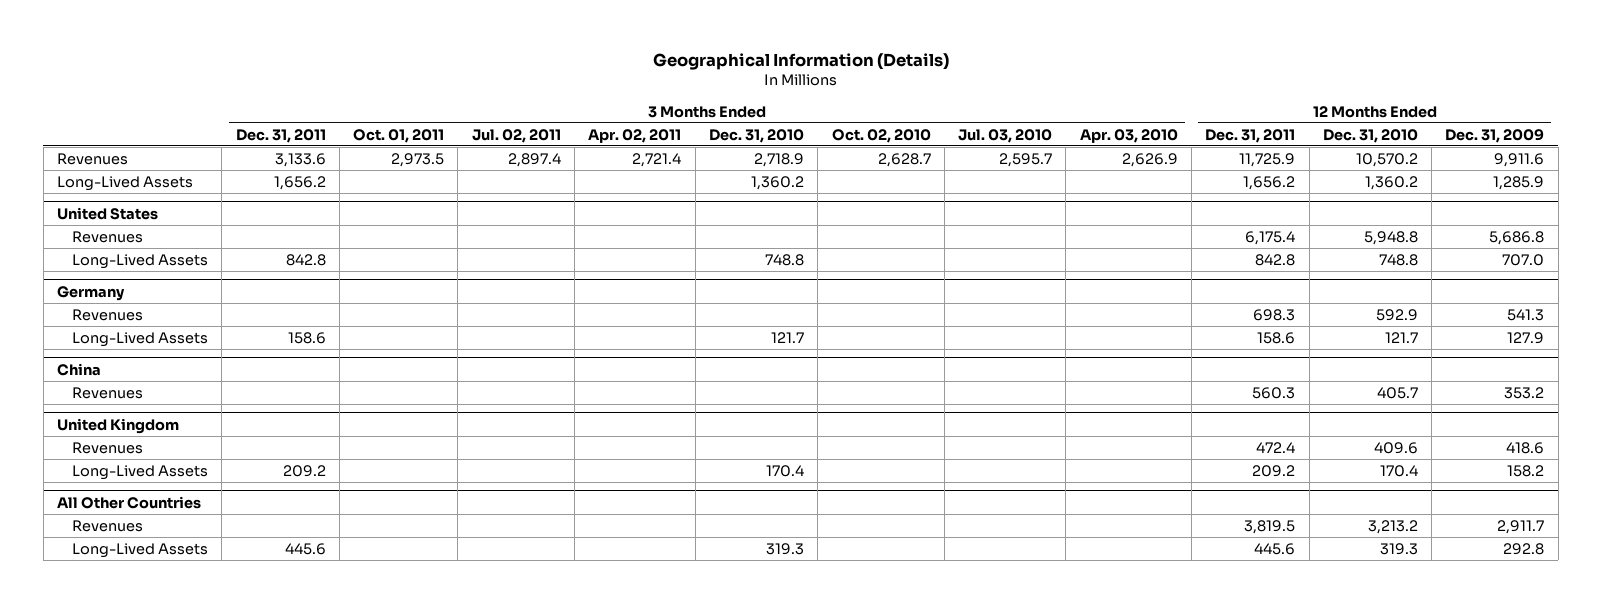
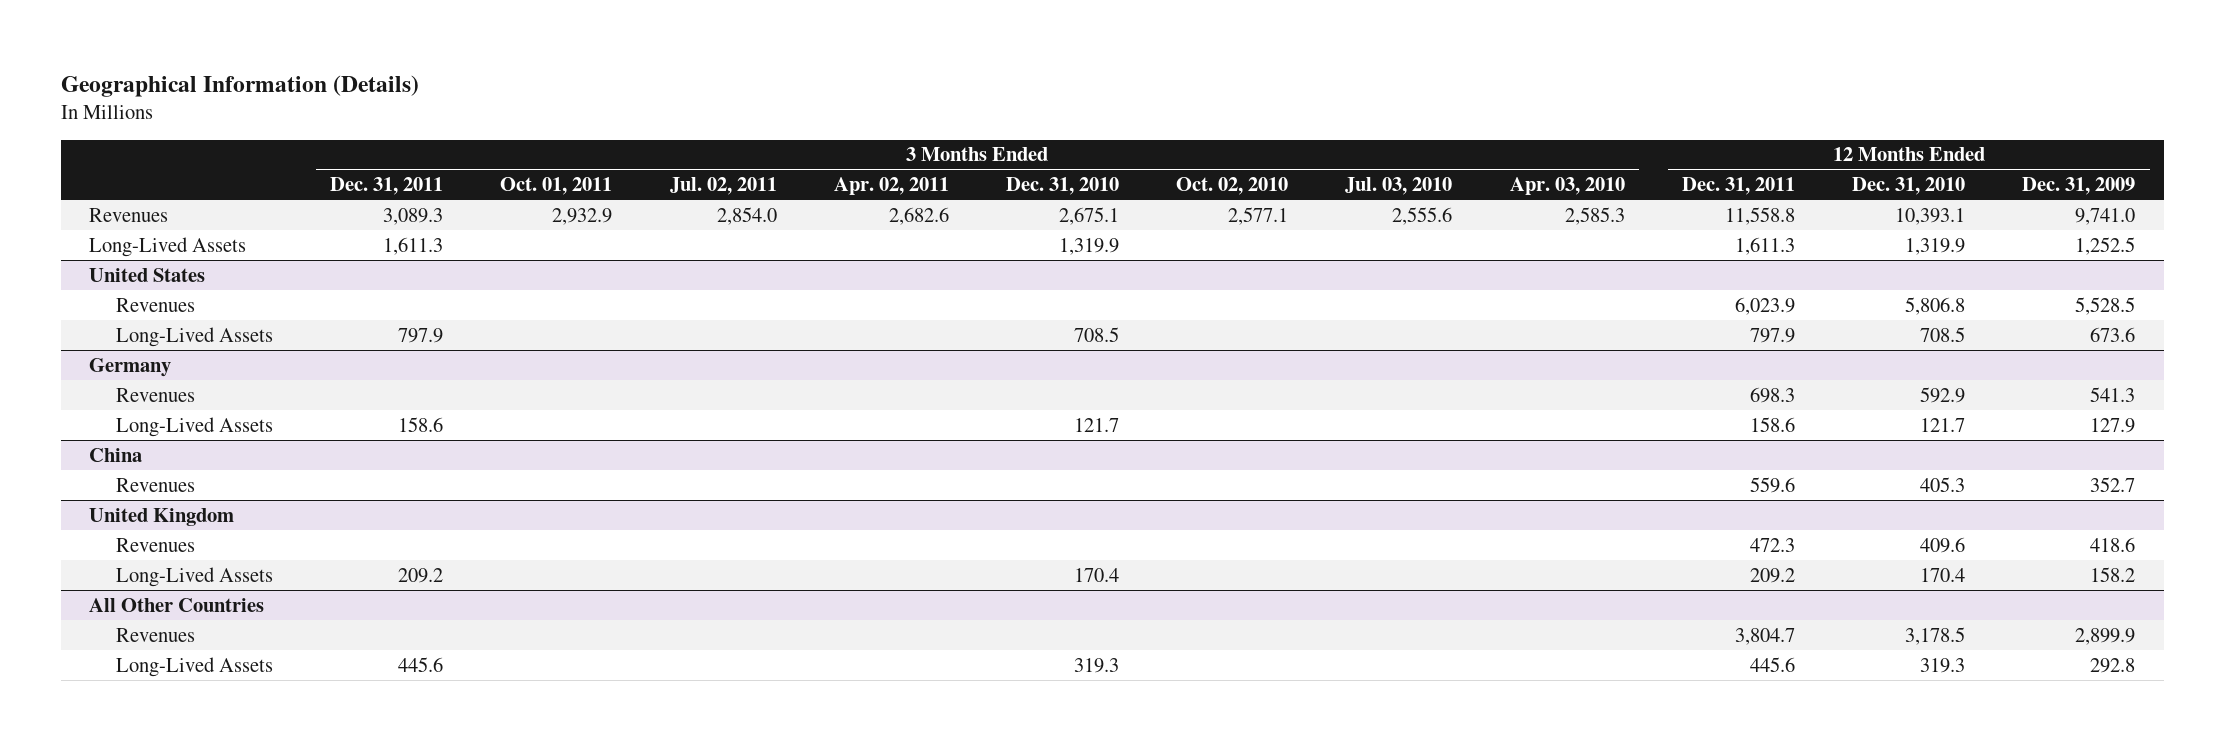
[274,152,326,167] 3,133.6 -> [383,207,444,225] 3,089.3
[391,152,445,167] 2,973.5 -> [552,207,613,225] 2,932.9
[507,152,561,167] 2,897.4 -> [716,206,777,225] 2,854.0
[632,152,682,167] 2,721.4 -> [888,206,949,225] 2,682.6
[753,152,804,167] 2,718.9 -> [1059,206,1120,225] 2,675.1
[877,152,931,167] 2,628.7 -> [1228,206,1289,225] 2,577.1
[999,152,1053,167] 2,595.7 -> [1392,206,1453,225] 2,555.6
[1121,152,1178,167] 2,626.9 -> [1564,206,1625,225] 2,585.3
[1239,152,1296,167] 11,725.9 -> [1724,206,1795,225] 11,558.8
[1355,152,1418,167] 10,570.2 -> [1895,207,1966,225] 10,393.1
[1494,152,1545,167] 9,911.6 -> [2075,207,2136,225] 9,741.0
[273,175,326,190] 1,656.2 -> [383,236,444,255] 1,611.3
[750,175,804,190] 1,360.2 -> [1059,237,1120,255] 1,319.9
[1243,175,1296,190] 1,656.2 -> [1734,236,1795,255] 1,611.3
[1364,175,1418,190] 1,360.2 -> [1905,237,1966,255] 1,319.9
[1493,175,1545,190] 1,285.9 -> [2075,236,2136,255] 1,252.5
[1245,230,1296,245] 6,175.4 -> [1734,296,1795,315] 6,023.9
[1363,230,1418,245] 5,948.8 -> [1905,296,1966,315] 5,806.8
[1489,230,1545,245] 5,686.8 -> [2075,296,2136,315] 5,528.5
[285,253,326,266] 842.8 -> [398,327,444,343] 797.9
[764,253,804,266] 748.8 -> [1074,326,1120,342] 708.5
[1255,253,1296,266] 842.8 -> [1749,327,1795,343] 797.9
[1378,253,1418,266] 748.8 -> [1920,326,1966,342] 708.5
[1502,253,1545,266] 707.0 -> [2090,326,2136,342] 673.6
[1252,386,1296,399] 560.3 -> [1749,476,1795,493] 559.6
[1376,386,1418,399] 405.7 -> [1920,476,1966,492] 405.3
[1504,386,1545,399] 353.2 -> [2090,476,2136,492] 352.7
[1256,441,1296,453] 472.4 -> [1749,537,1795,552] 472.3
[1244,519,1296,534] 3,819.5 -> [1734,627,1795,645] 3,804.7
[1367,519,1418,534] 3,213.2 -> [1905,626,1966,645] 3,178.5
[1497,519,1545,534] 2,911.7 -> [2075,627,2136,645] 2,899.9

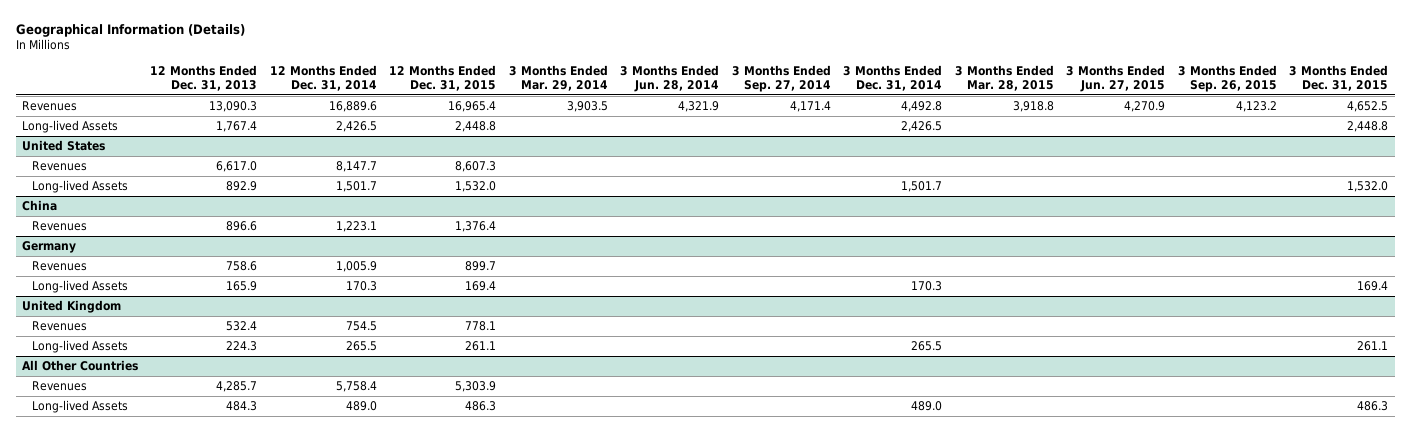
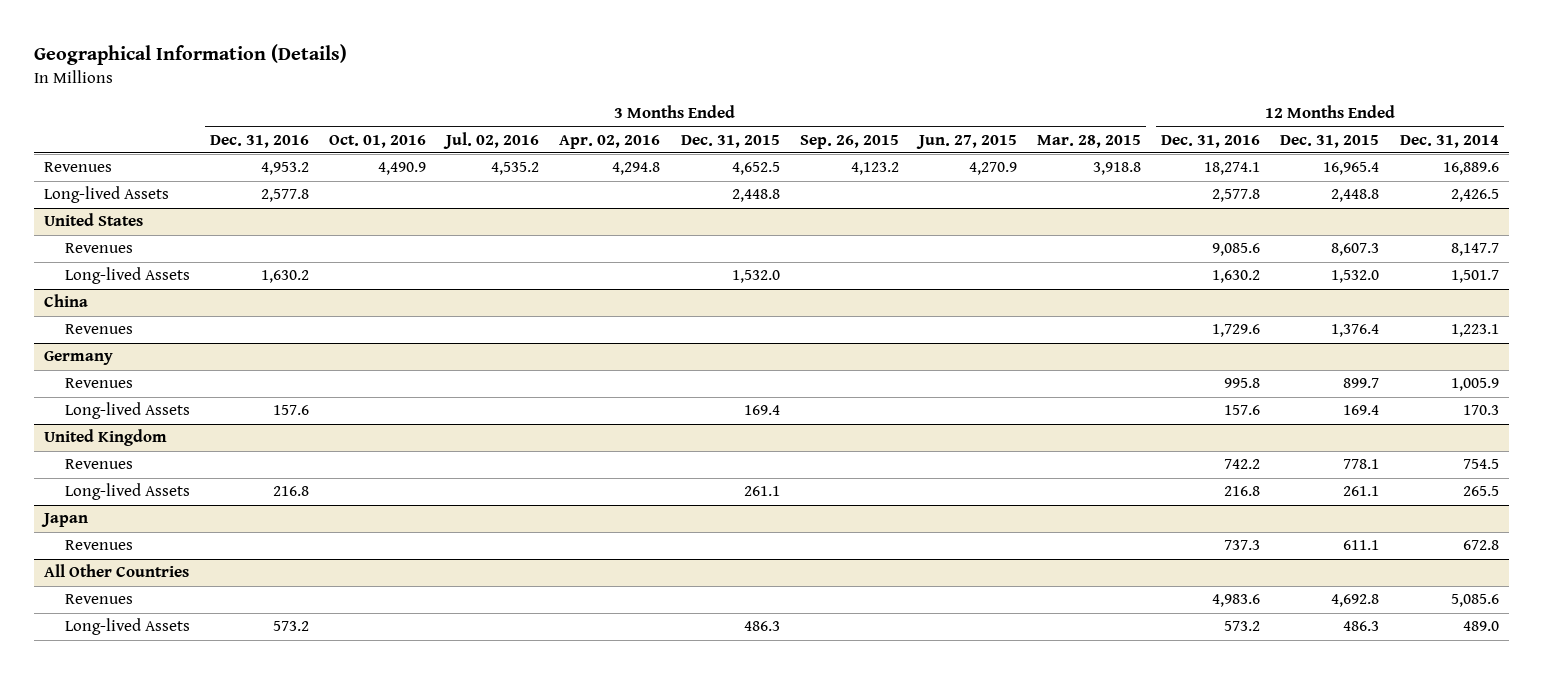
[150,64,258,91] 12 Months Ended Dec. 31, 2013 -> none
[508,64,608,91] 3 Months Ended Mar. 29, 2014 -> none
[620,64,720,92] 3 Months Ended Jun. 28, 2014 -> none
[731,64,831,92] 3 Months Ended Sep. 27, 2014 -> none
[843,64,943,91] 3 Months Ended Dec. 31, 2014 -> none
none -> [209,134,309,148] Dec. 31, 2016
none -> [329,134,427,148] Oct. 01, 2016
none -> [443,131,540,149] Jul. 02, 2016
none -> [559,134,661,149] Apr. 02, 2016
none -> [1161,134,1261,148] Dec. 31, 2016
none -> [41,513,89,528] Japan
none -> [64,540,133,551] Revenues
[335,381,377,393] 5,758.4 -> [1450,594,1499,608] 5,085.6
[455,381,497,393] 5,303.9 -> [1331,594,1380,608] 4,692.8

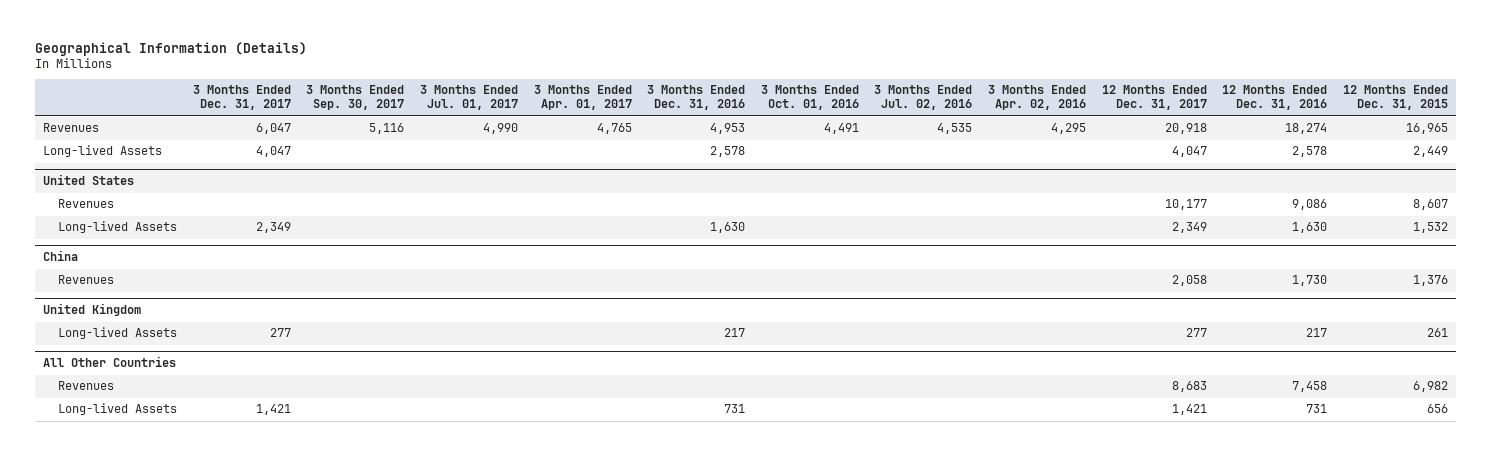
[680,134,780,148] Dec. 31, 2015 -> none
[799,134,899,149] Sep. 26, 2015 -> none
[915,134,1017,149] Jun. 27, 2015 -> none
[1037,134,1142,148] Mar. 28, 2015 -> none
[1399,134,1499,148] Dec. 31, 2014 -> none
none -> [192,85,291,111] 3 Months Ended Dec. 31, 2017
none -> [306,85,405,111] 3 Months Ended Sep. 30, 2017
none -> [420,85,519,111] 3 Months Ended Jul. 01, 2017
none -> [533,85,632,111] 3 Months Ended Apr. 01, 2017
none -> [1101,85,1207,111] 12 Months Ended Dec. 31, 2017
[260,162,309,176] 4,953.2 -> [710,123,746,135] 4,953
[378,162,427,176] 4,490.9 -> [823,123,859,135] 4,491
[491,162,540,176] 4,535.2 -> [937,123,973,135] 4,535
[612,162,661,176] 4,294.8 -> [1051,123,1087,135] 4,295
[1204,162,1261,176] 18,274.1 -> [1285,123,1328,135] 18,274
[1323,162,1380,176] 16,965.4 -> [1405,123,1448,135] 16,965
[260,189,309,203] 2,577.8 -> [710,146,746,158] 2,578
[1212,189,1261,203] 2,577.8 -> [1292,146,1328,158] 2,578
[1331,189,1380,203] 2,448.8 -> [1412,146,1448,158] 2,449
[1212,243,1261,257] 9,085.6 -> [1292,199,1328,211] 9,086
[1331,243,1380,257] 8,607.3 -> [1412,199,1448,211] 8,607
[260,270,309,284] 1,630.2 -> [710,222,746,234] 1,630
[1212,270,1261,284] 1,630.2 -> [1292,222,1328,234] 1,630
[1331,270,1380,284] 1,532.0 -> [1412,222,1448,234] 1,532
[44,351,114,366] Germany -> none
[64,378,133,389] Revenues -> none
[64,402,190,420] Long-lived Assets -> none
[1212,324,1261,338] 1,729.6 -> [1292,275,1328,287] 1,730
[1331,324,1380,338] 1,376.4 -> [1412,275,1448,287] 1,376
[64,459,133,470] Revenues -> none
[41,513,89,528] Japan -> none
[64,540,133,551] Revenues -> none
[272,486,309,497] 216.8 -> [724,328,746,338] 217
[1224,486,1261,497] 216.8 -> [1306,328,1328,338] 217
[1343,486,1380,497] 261.1 -> [1426,328,1448,338] 261
[1212,594,1261,608] 4,983.6 -> [1292,381,1328,393] 7,458
[1331,594,1380,608] 4,692.8 -> [1412,381,1448,393] 6,982
[272,621,309,632] 573.2 -> [724,404,746,414] 731
[1224,621,1261,632] 573.2 -> [1306,404,1328,414] 731
[1343,621,1380,632] 486.3 -> [1426,404,1448,414] 656

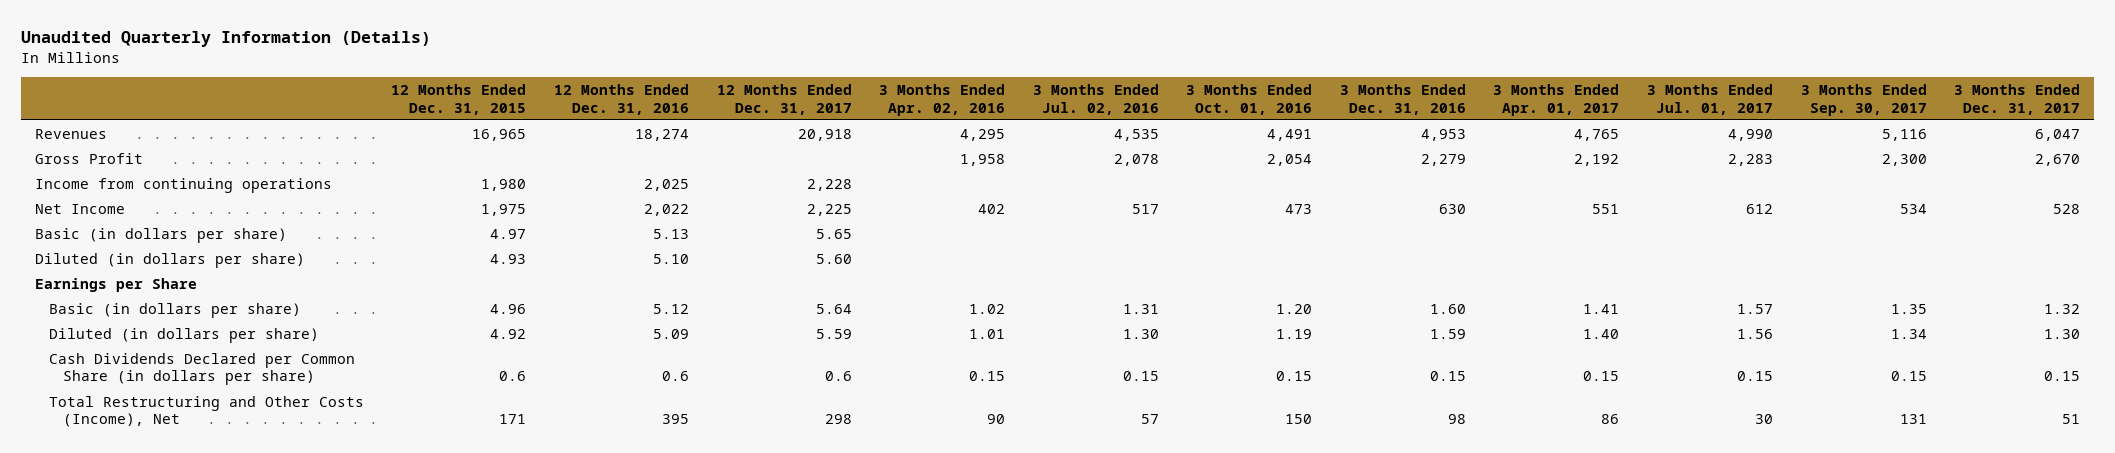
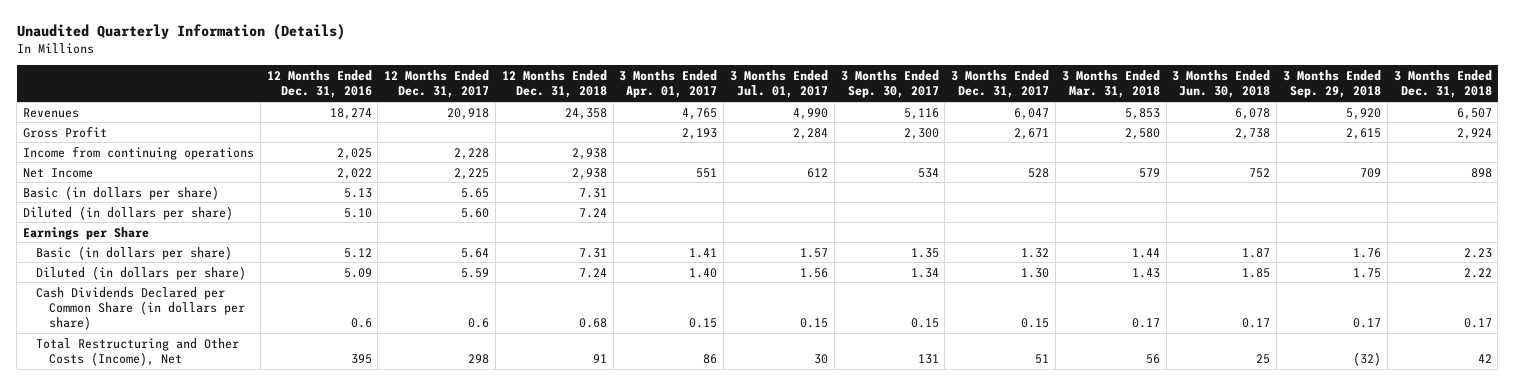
[391,84,527,115] 12 Months Ended Dec. 31, 2015 -> none
[879,84,1006,116] 3 Months Ended Apr. 02, 2016 -> none
[1032,84,1159,115] 3 Months Ended Jul. 02, 2016 -> none
[1186,84,1313,115] 3 Months Ended Oct. 01, 2016 -> none
[1339,84,1466,115] 3 Months Ended Dec. 31, 2016 -> none
none -> [501,70,607,99] 12 Months Ended Dec. 31, 2018
none -> [1061,70,1160,99] 3 Months Ended Mar. 31, 2018
none -> [1172,70,1271,99] 3 Months Ended Jun. 30, 2018
none -> [1283,70,1382,99] 3 Months Ended Sep. 29, 2018
none -> [1393,70,1492,99] 3 Months Ended Dec. 31, 2018
[1574,153,1620,166] 2,192 -> [682,127,718,140] 2,193
[1727,153,1773,166] 2,283 -> [792,127,828,140] 2,284
[2035,153,2081,166] 2,670 -> [1014,127,1050,140] 2,671

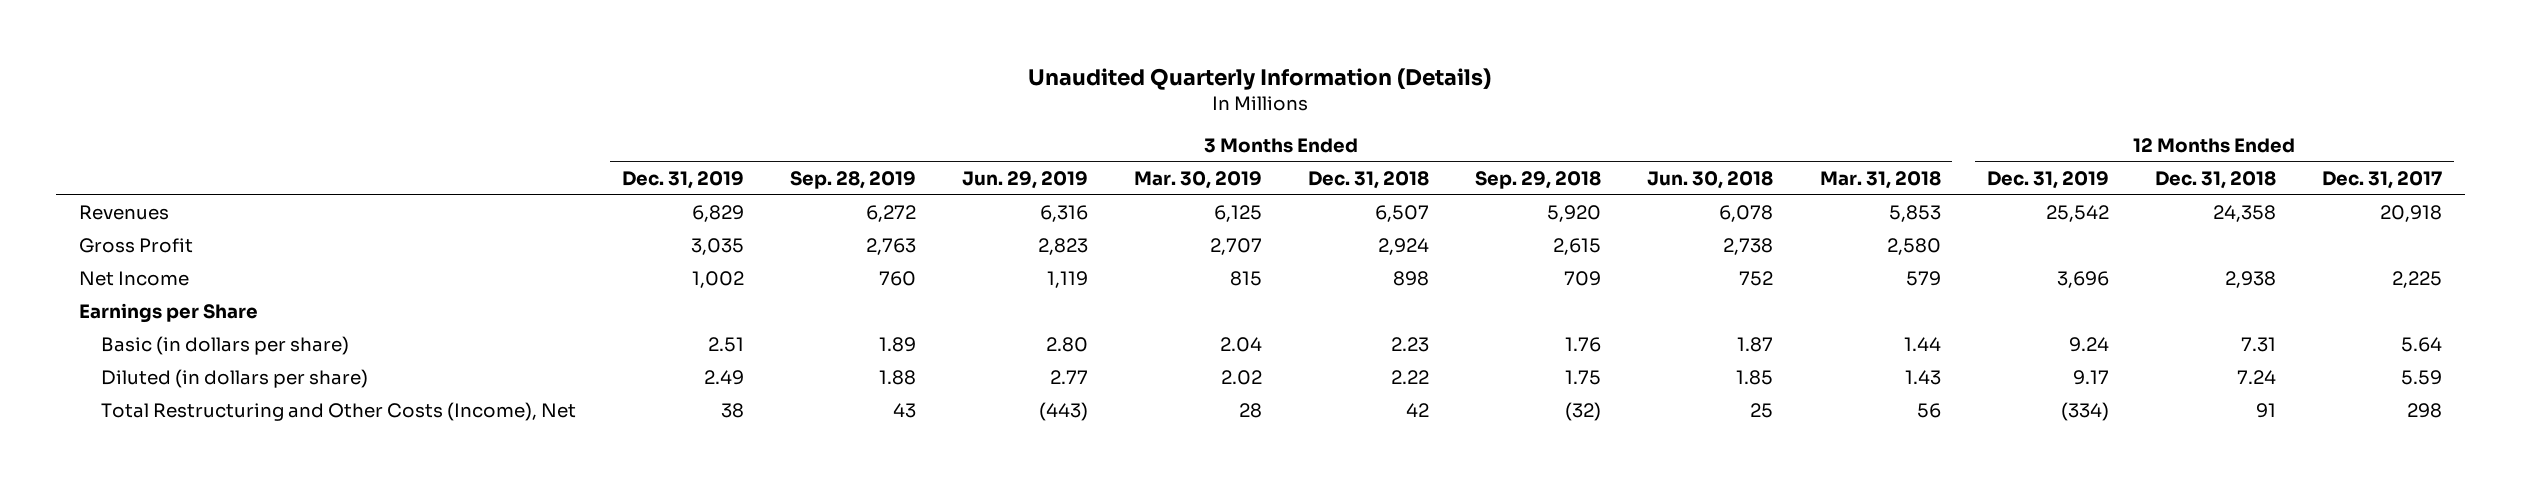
[266,70,372,99] 12 Months Ended Dec. 31, 2016 -> none
[619,70,718,99] 3 Months Ended Apr. 01, 2017 -> none
[729,70,828,99] 3 Months Ended Jul. 01, 2017 -> none
[840,70,939,99] 3 Months Ended Sep. 30, 2017 -> none
[951,70,1050,99] 3 Months Ended Dec. 31, 2017 -> none
none -> [621,170,744,189] Dec. 31, 2019
none -> [789,170,916,189] Sep. 28, 2019
none -> [961,170,1088,189] Jun. 29, 2019
none -> [1134,170,1263,189] Mar. 30, 2019
none -> [1986,170,2109,189] Dec. 31, 2019
[22,145,254,160] Income from continuing operations -> none
[22,185,219,200] Basic (in dollars per share) -> none
[22,205,233,220] Diluted (in dollars per share) -> none
[35,286,245,330] Cash Dividends Declared per Common Share (in dollars per share) -> none

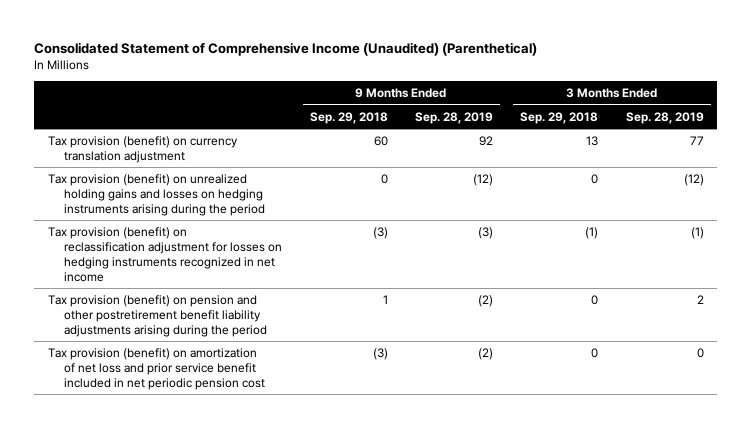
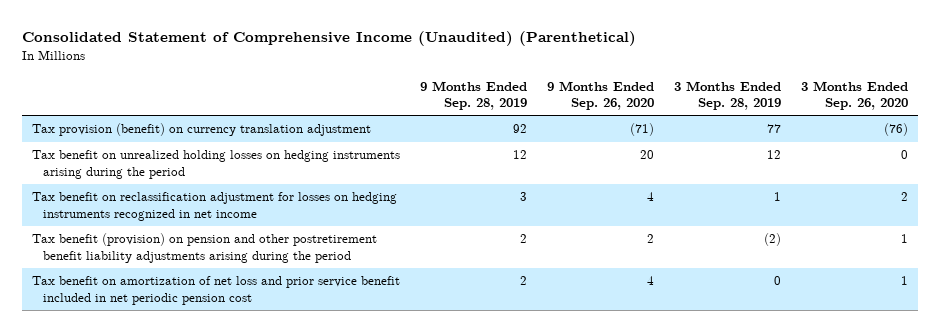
[309,111,388,124] Sep. 29, 2018 -> none
[520,111,599,124] Sep. 29, 2018 -> none
none -> [547,80,655,111] 9 Months Ended Sep. 26, 2020
none -> [801,80,909,111] 3 Months Ended Sep. 26, 2020
[48,173,266,216] Tax provision (benefit) on unrealized holding gains and losses on hedging instruments arising during the period -> [31,150,400,179] Tax benefit on unrealized holding losses on hedging instruments arising during the period
[472,173,493,186] (12) -> [513,150,528,160] 12
[683,173,704,186] (12) -> [767,150,782,160] 12
[48,226,283,282] Tax provision (benefit) on reclassification adjustment for losses on hedging instruments recognized in net income -> [31,192,397,221] Tax benefit on reclassification adjustment for losses on hedging instruments recognized in net income
[477,226,493,239] (3) -> [520,192,528,202] 3
[690,226,704,239] (1) -> [774,192,782,202] 1
[48,294,268,337] Tax provision (benefit) on pension and other postretirement benefit liability adjustments arising during the period -> [31,233,377,263] Tax benefit (provision) on pension and other postretirement benefit liability adjustments arising during the period
[477,294,493,307] (2) -> [520,234,528,244] 2
[696,294,704,304] 2 -> [764,233,782,247] (2)
[48,347,266,390] Tax provision (benefit) on amortization of net loss and prior service benefit included in net periodic pension cost -> [31,276,400,305] Tax benefit on amortization of net loss and prior service benefit included in net periodic pension cost
[477,347,493,360] (2) -> [520,276,528,286] 2

